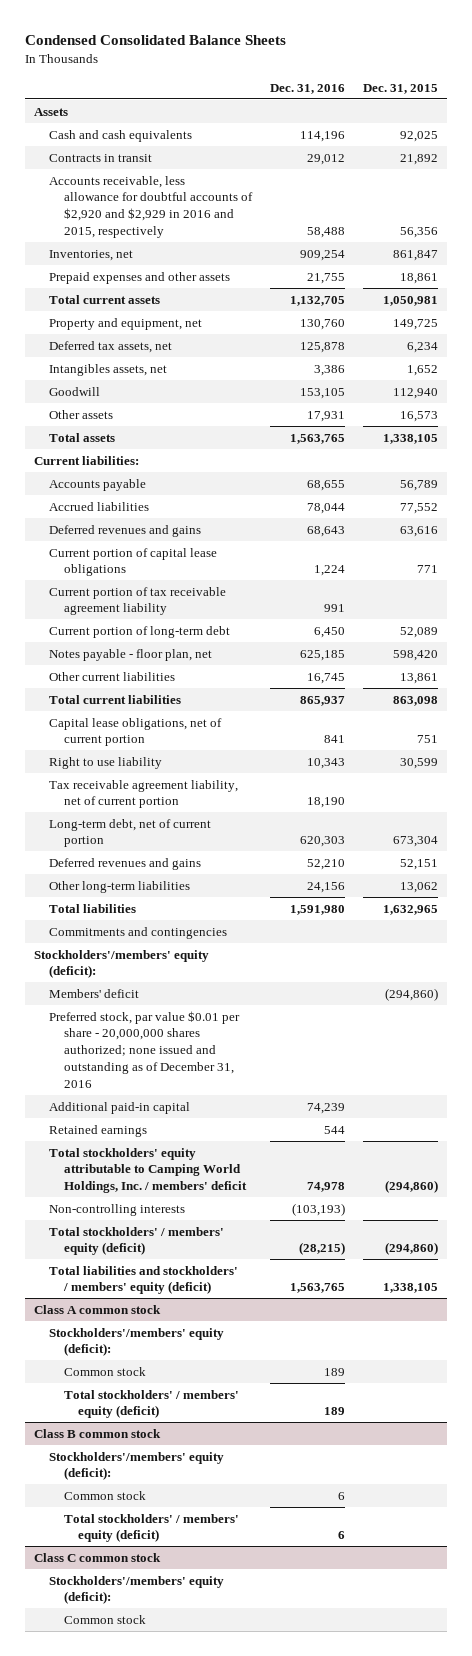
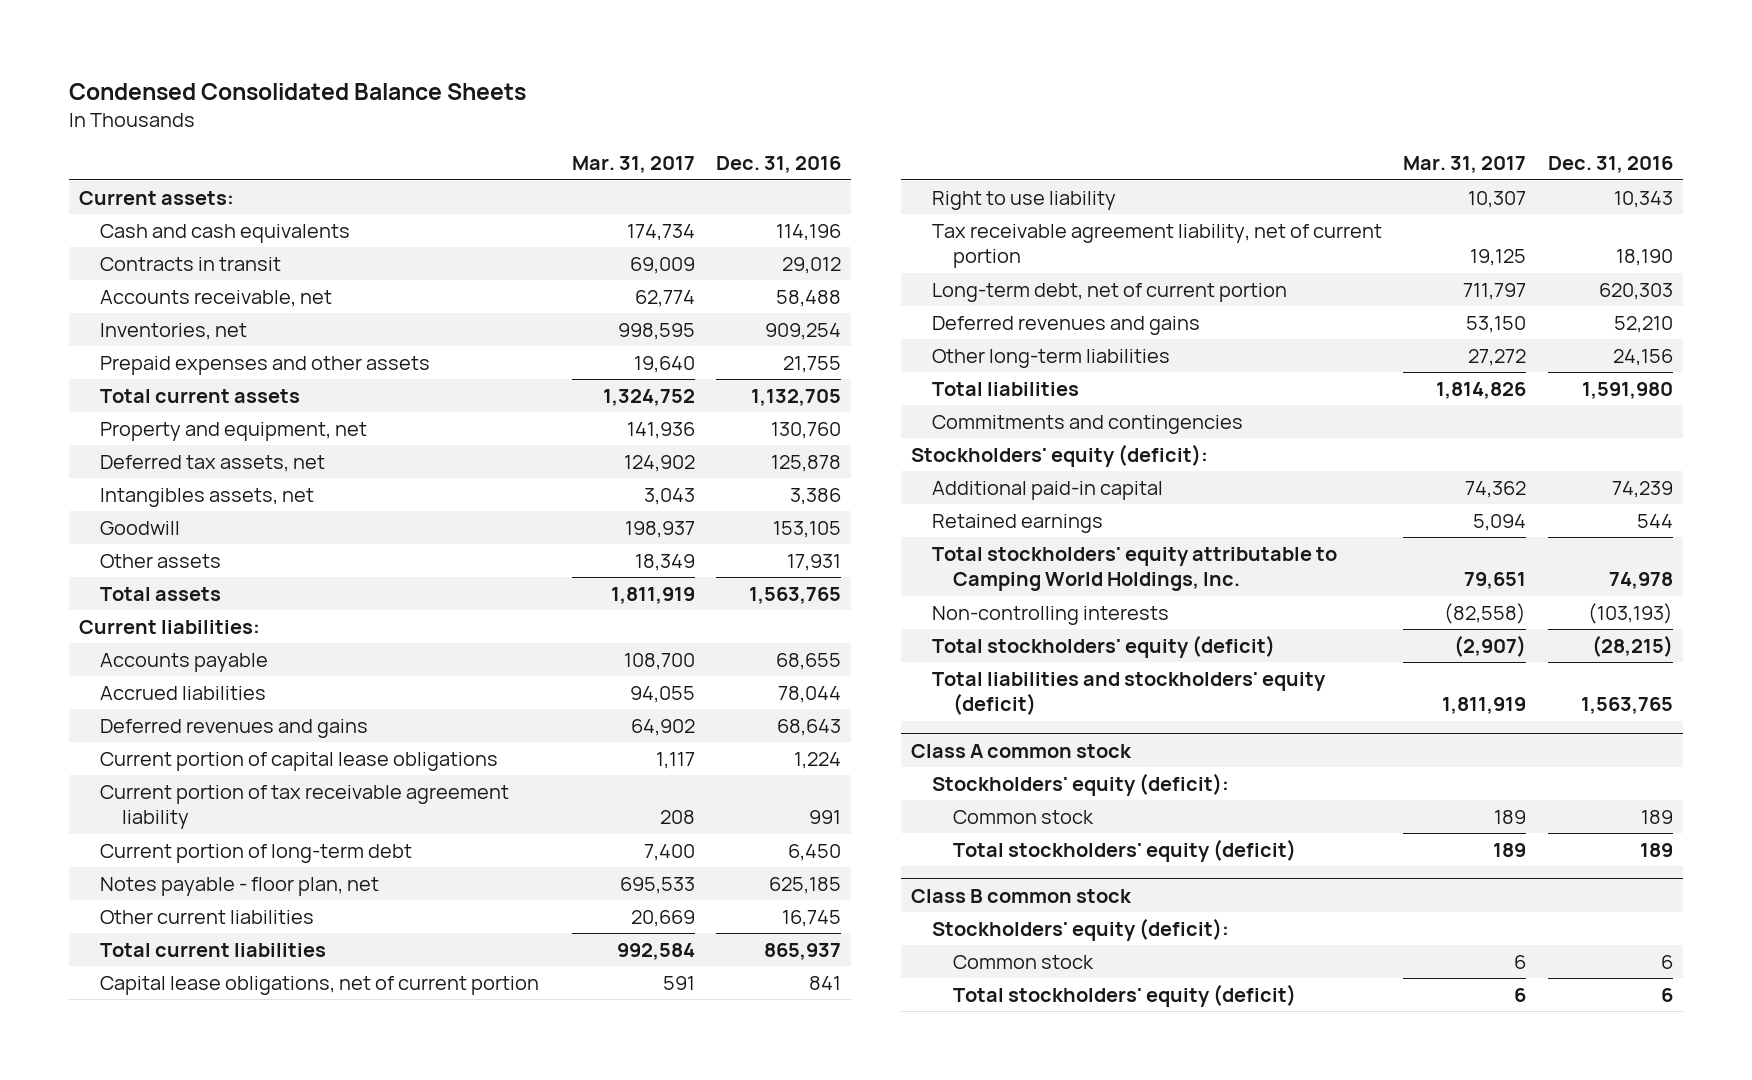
[363,83,439,94] Dec. 31, 2015 -> none
none -> [571,156,695,174] Mar. 31, 2017
[34,107,69,116] Assets -> [79,190,235,205] Current assets:
[48,175,253,238] Accounts receivable, less allowance for doubtful accounts of $2,920 and $2,929 in 2016 and 2015, respectively -> [100,289,333,307] Accounts receivable, net
[48,988,139,998] Members' deficit -> none
[48,1010,240,1088] Preferred stock, par value $0.01 per share - 20,000,000 shares authorized; none issued and outstanding as of December 31, 2016 -> none
[34,949,210,979] Stockholders'/members' equity (deficit): -> [911,443,1209,467] Stockholders' equity (deficit):
[48,1147,247,1194] Total stockholders' equity attributable to Camping World Holdings, Inc. / members' deficit -> [932,546,1338,592] Total stockholders' equity attributable to Camping World Holdings, Inc.
[48,1226,224,1256] Total stockholders' / members' equity (deficit) -> [932,634,1276,658] Total stockholders' equity (deficit)
[48,1265,238,1295] Total liabilities and stockholders' / members' equity (deficit) -> [932,671,1327,716] Total liabilities and stockholders' equity (deficit)
[48,1327,224,1357] Stockholders'/members' equity (deficit): -> [932,772,1230,796] Stockholders' equity (deficit):
[63,1389,239,1419] Total stockholders' / members' equity (deficit) -> [953,838,1297,862] Total stockholders' equity (deficit)
[48,1451,224,1481] Stockholders'/members' equity (deficit): -> [932,917,1230,941] Stockholders' equity (deficit):
[34,1552,162,1562] Class C common stock -> none
[48,1575,224,1605] Stockholders'/members' equity (deficit): -> none
[63,1614,146,1624] Common stock -> none
[63,1513,239,1543] Total stockholders' / members' equity (deficit) -> [953,983,1297,1007] Total stockholders' equity (deficit)

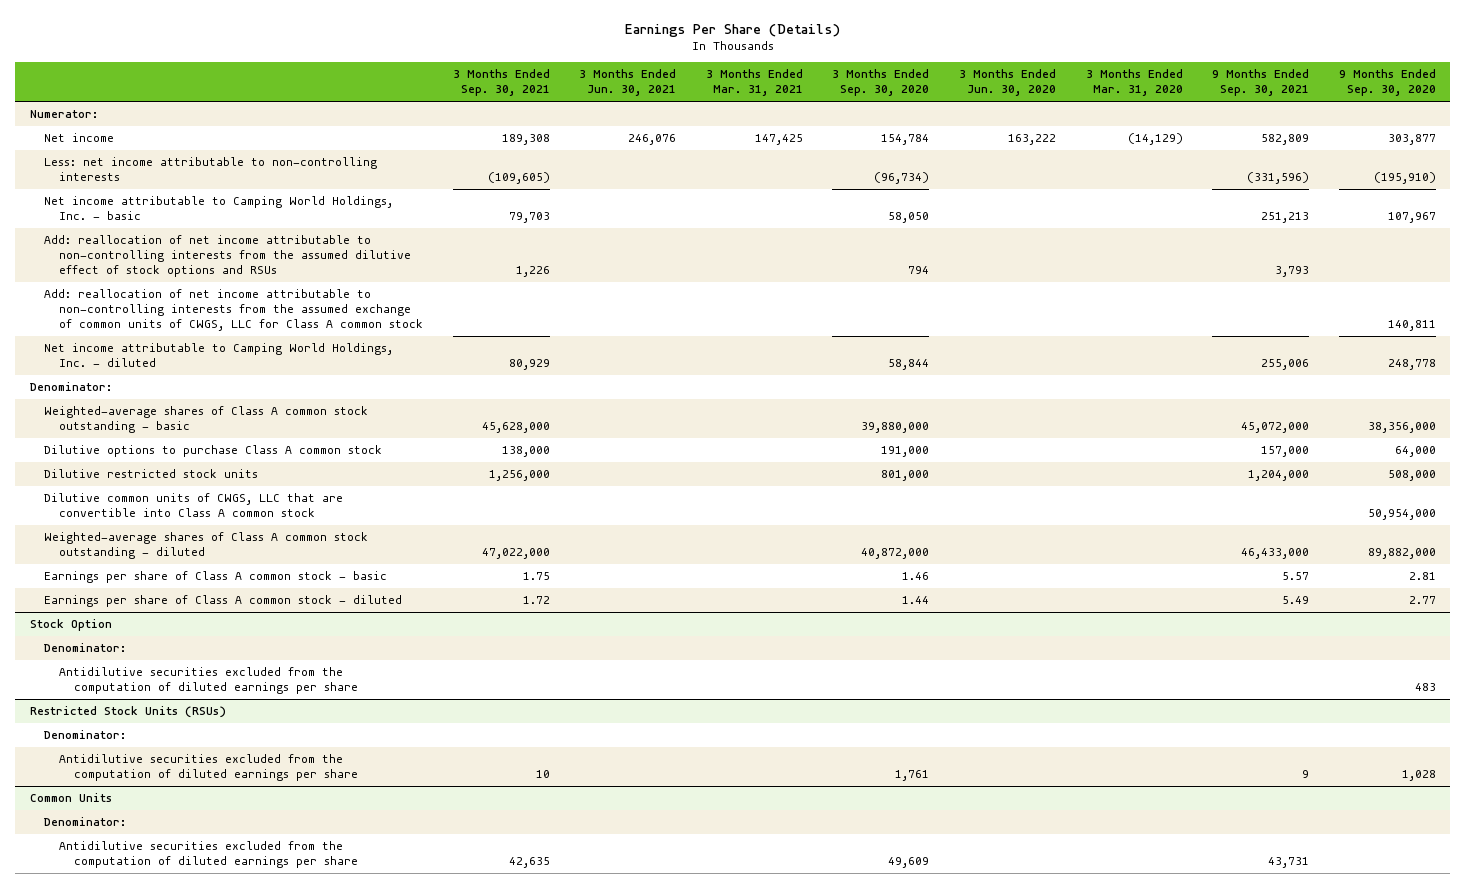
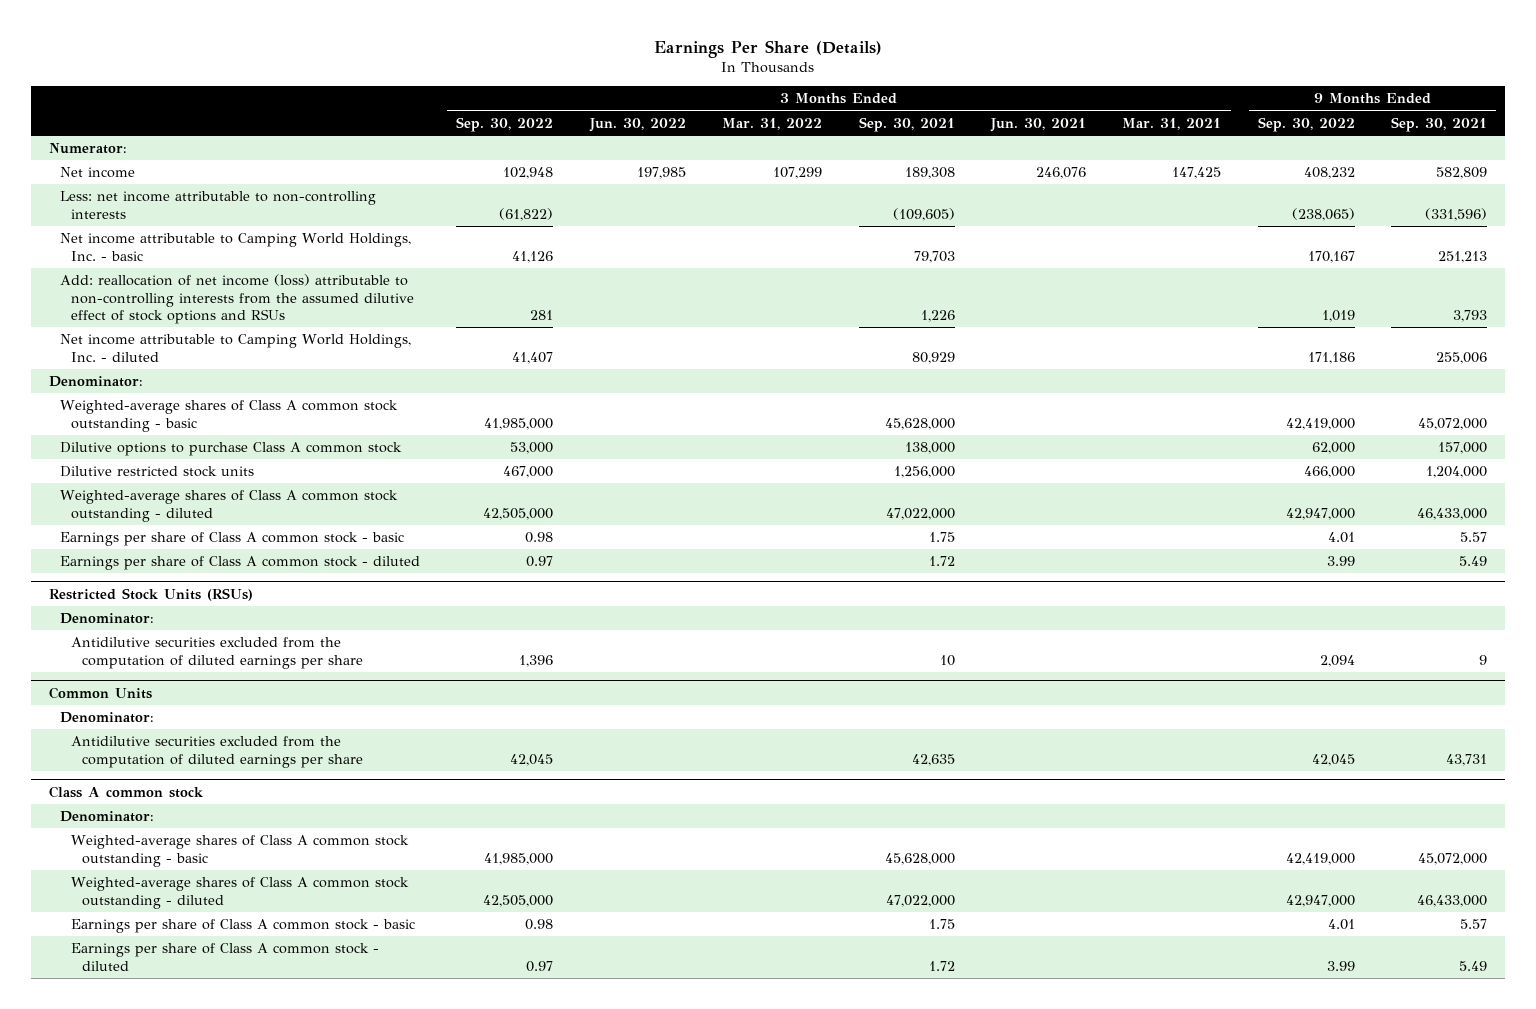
[832,69,930,97] 3 Months Ended Sep. 30, 2020 -> none
[958,69,1056,97] 3 Months Ended Jun. 30, 2020 -> none
[1085,69,1183,97] 3 Months Ended Mar. 31, 2020 -> none
[1338,69,1436,97] 9 Months Ended Sep. 30, 2020 -> none
none -> [456,116,554,132] Sep. 30, 2022
none -> [588,117,686,132] Jun. 30, 2022
none -> [722,117,823,130] Mar. 31, 2022
none -> [1257,116,1355,132] Sep. 30, 2022
[44,289,424,332] Add: reallocation of net income attributable to non-controlling interests from the assumed exchange of common units of CWGS, LLC for Class A common stock -> none
[44,235,412,278] Add: reallocation of net income attributable to non-controlling interests from the assumed dilutive effect of stock options and RSUs -> [60,274,415,325] Add: reallocation of net income (loss) attributable to non-controlling interests from the assumed dilutive effect of stock options and RSUs
[44,493,344,518] Dilutive common units of CWGS, LLC that are convertible into Class A common stock -> none
[29,619,112,632] Stock Option -> none
[44,643,127,653] Denominator: -> none
[59,667,358,695] Antidilutive securities excluded from the computation of diluted earnings per share -> none
none -> [48,785,204,798] Class A common stock
none -> [60,811,155,823] Denominator:
none -> [71,835,410,867] Weighted-average shares of Class A common stock outstanding - basic
none -> [71,877,410,909] Weighted-average shares of Class A common stock outstanding - diluted
none -> [71,919,416,934] Earnings per share of Class A common stock - basic
none -> [71,943,380,971] Earnings per share of Class A common stock - diluted

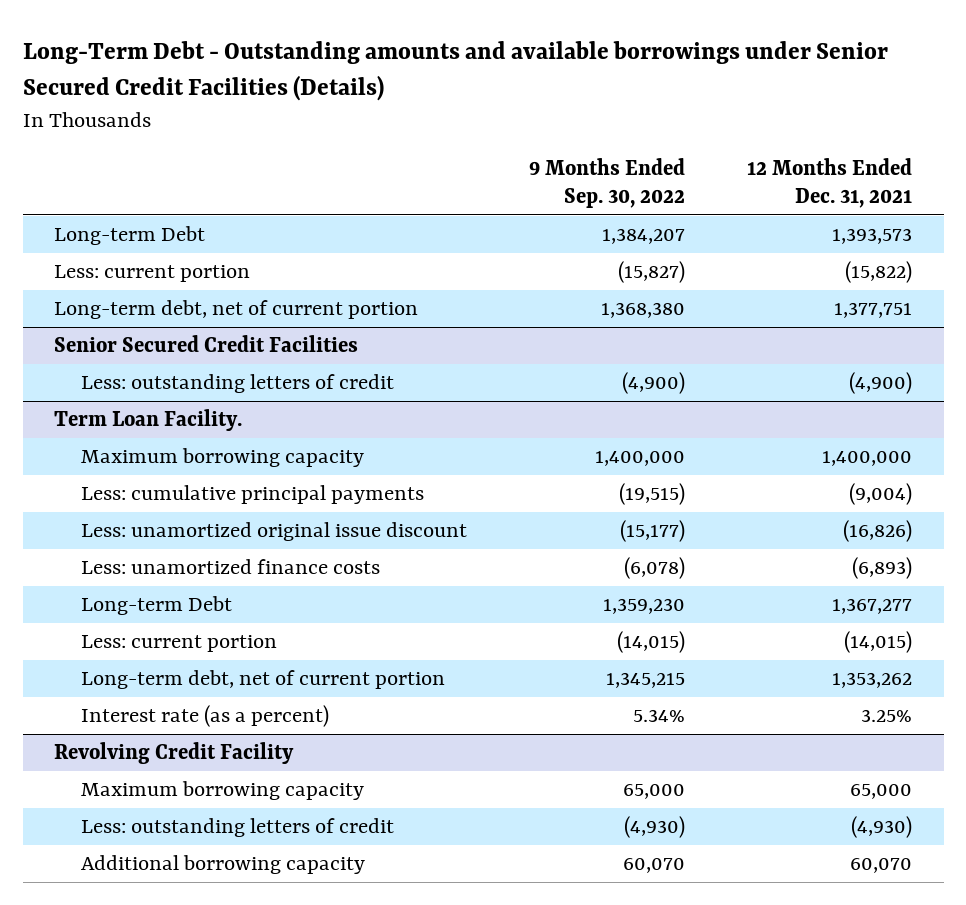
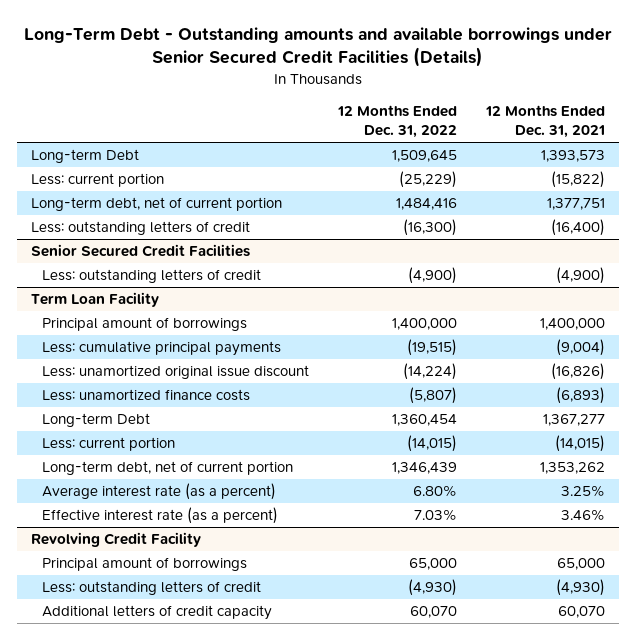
[529,158,686,208] 9 Months Ended Sep. 30, 2022 -> none
none -> [337,104,458,139] 12 Months Ended Dec. 31, 2022
none -> [31,221,251,236] Less: outstanding letters of credit
[53,409,242,432] Term Loan Facility. -> [31,292,160,308] Term Loan Facility
[80,448,364,468] Maximum borrowing capacity -> [42,317,248,332] Principal amount of borrowings
none -> [42,483,277,501] Average interest rate (as a percent)
[80,705,329,728] Interest rate (as a percent) -> [42,507,279,525] Effective interest rate (as a percent)
[861,709,913,723] 3.25% -> [560,509,605,522] 3.46%
[80,781,364,801] Maximum borrowing capacity -> [42,557,248,572] Principal amount of borrowings
[80,855,365,875] Additional borrowing capacity -> [42,605,273,621] Additional letters of credit capacity

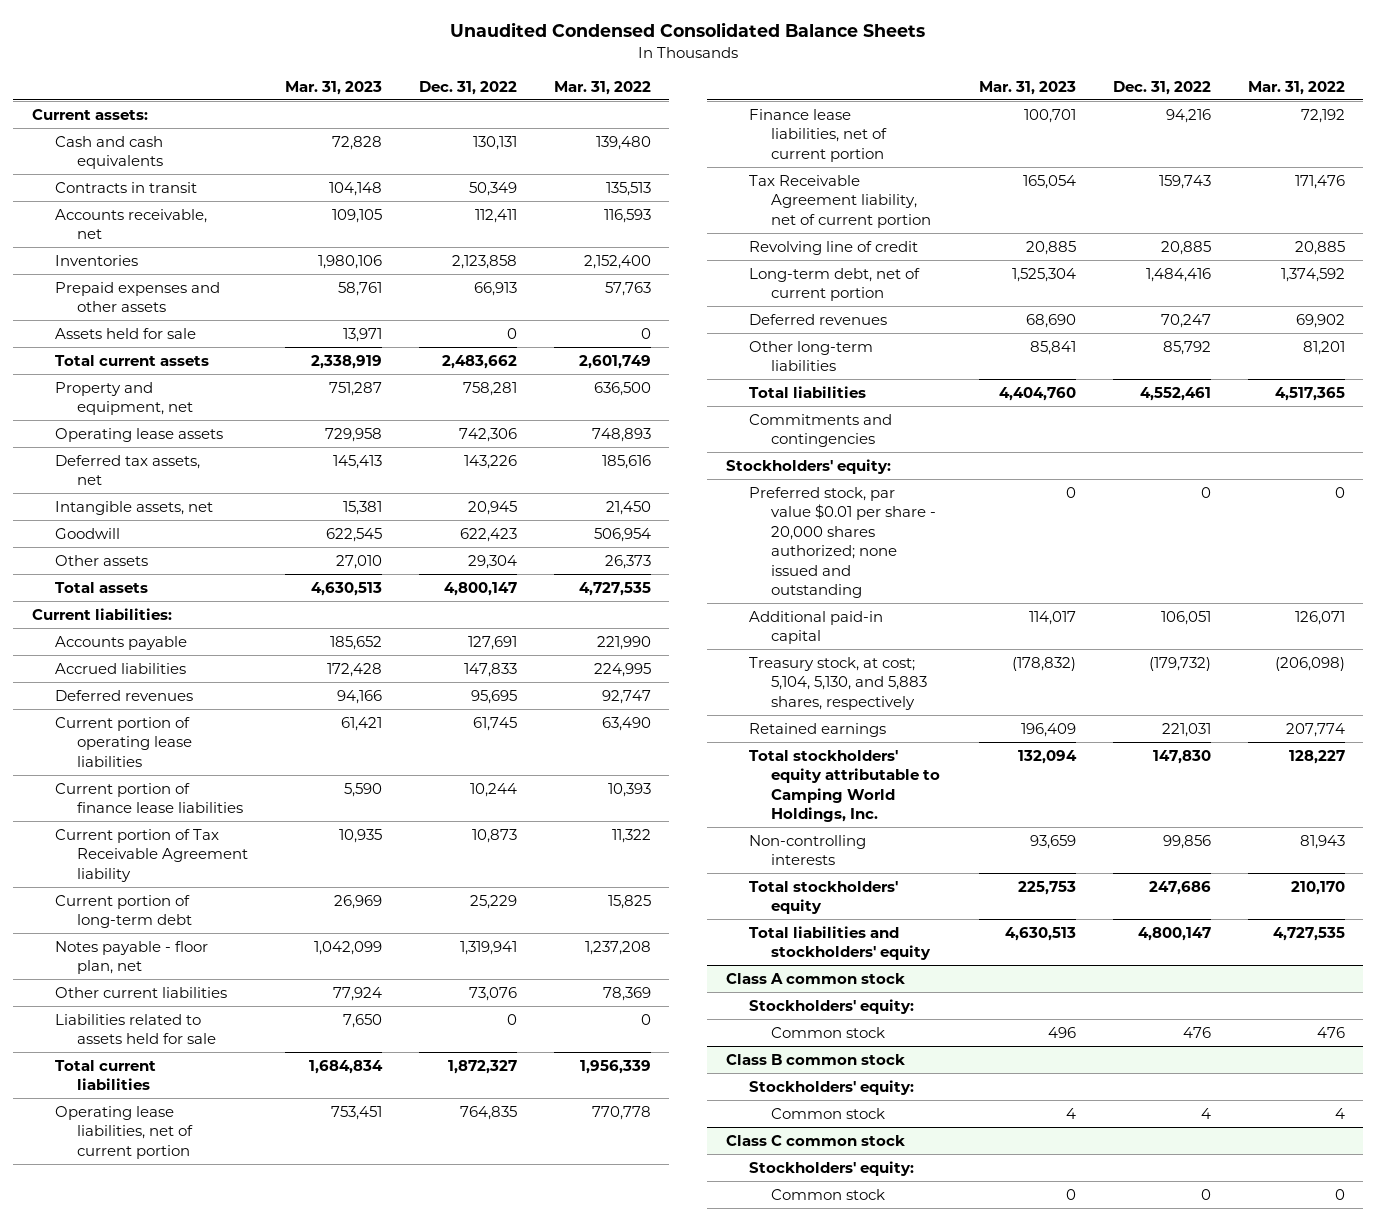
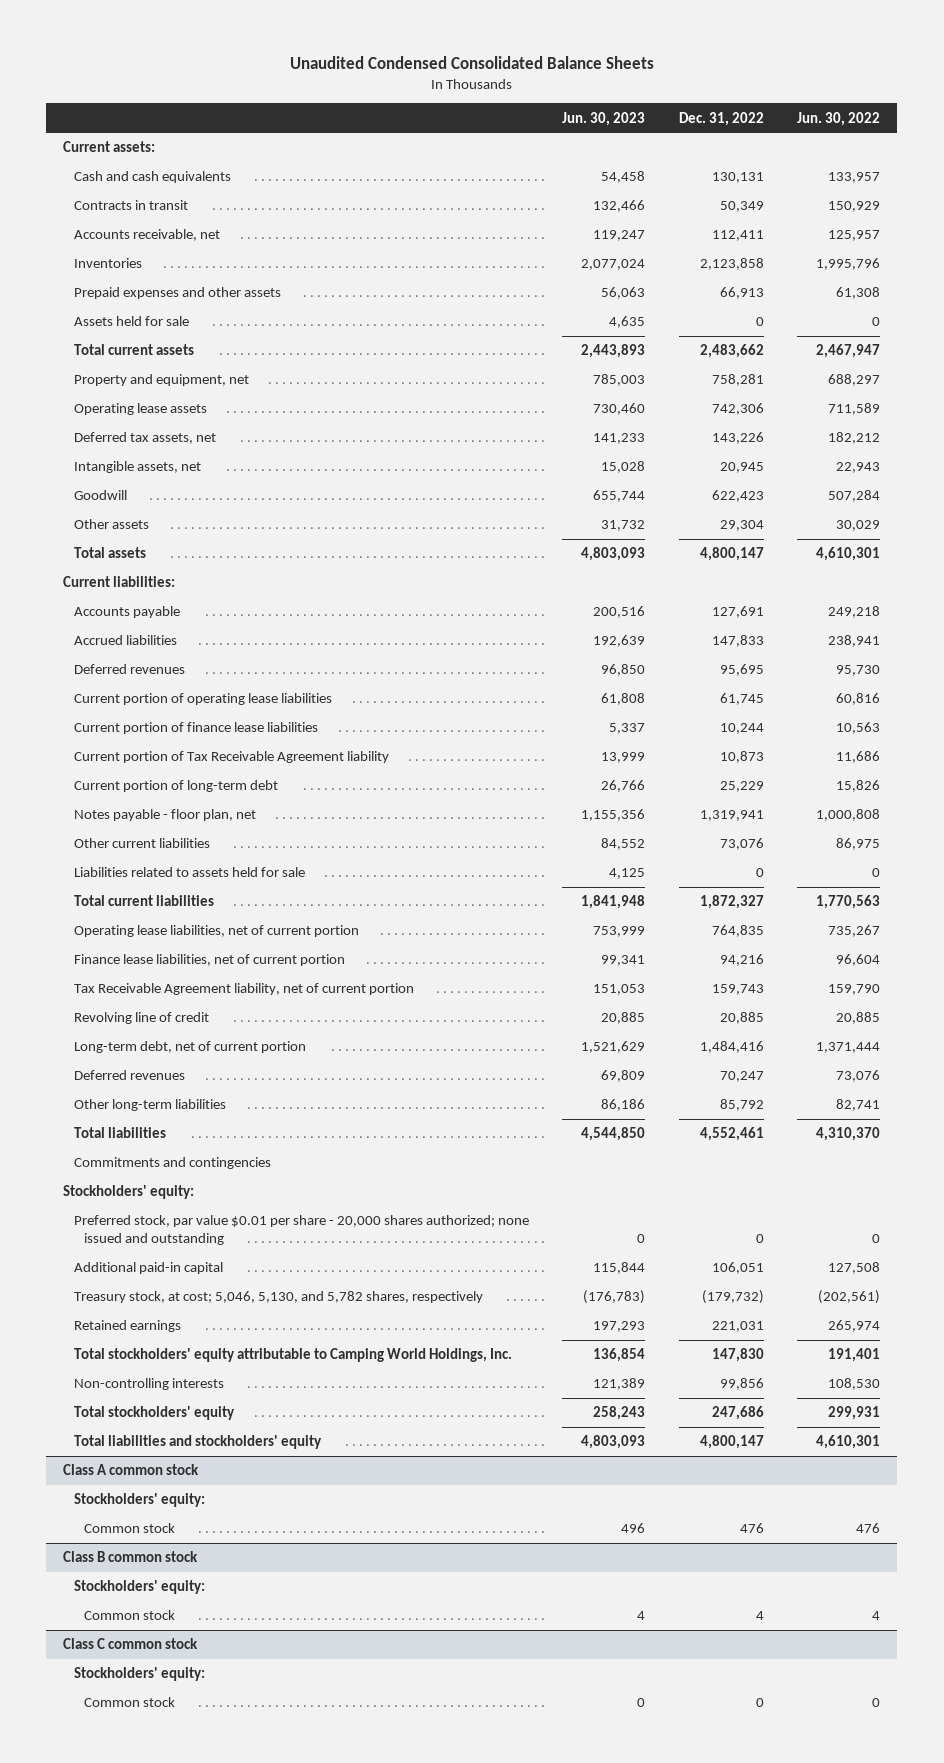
[285,80,383,95] Mar. 31, 2023 -> none
[553,80,651,95] Mar. 31, 2022 -> none
none -> [562,111,646,126] Jun. 30, 2023
none -> [797,111,881,126] Jun. 30, 2022
[748,656,928,710] Treasury stock, at cost; 5,104, 5,130, and 5,883 shares, respectively -> [73,1291,483,1304] Treasury stock, at cost; 5,046, 5,130, and 5,782 shares, respectively

